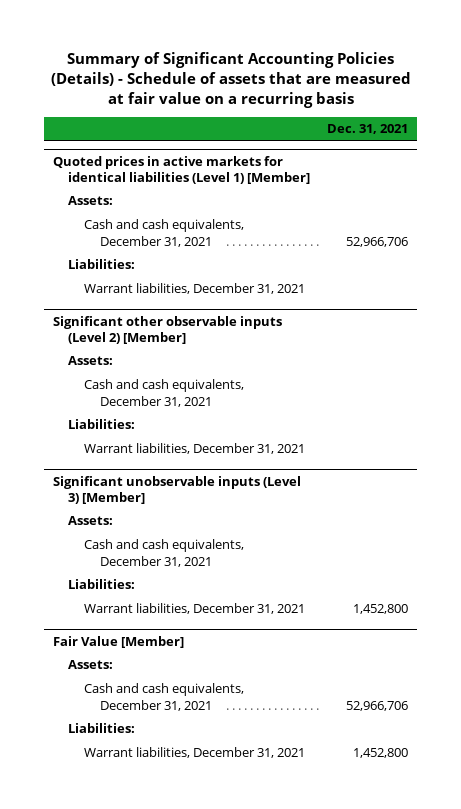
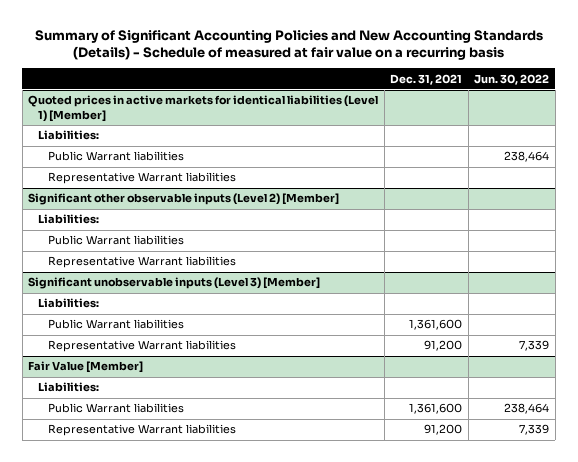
[50,52,411,108] Summary of Significant Accounting Policies (Details) - Schedule of assets that are measured at fair value on a recurring basis -> [34,29,543,61] Summary of Significant Accounting Policies and New Accounting Standards (Details) - Schedule of measured at fair value on a recurring basis
none -> [474,73,550,85] Jun. 30, 2022
[68,196,114,206] Assets: -> none
[84,219,245,247] Cash and cash equivalents, December 31, 2021 -> none
[84,283,306,295] Warrant liabilities, December 31, 2021 -> [47,151,184,162] Public Warrant liabilities
none -> [47,172,236,185] Representative Warrant liabilities
[68,356,114,366] Assets: -> none
[84,379,245,407] Cash and cash equivalents, December 31, 2021 -> none
[84,443,306,455] Warrant liabilities, December 31, 2021 -> [47,235,184,246] Public Warrant liabilities
none -> [47,256,236,269] Representative Warrant liabilities
[68,516,114,526] Assets: -> none
[84,539,245,567] Cash and cash equivalents, December 31, 2021 -> none
[84,603,306,615] Warrant liabilities, December 31, 2021 -> [47,319,184,330] Public Warrant liabilities
[353,604,409,615] 1,452,800 -> [409,319,463,331] 1,361,600
none -> [47,340,236,353] Representative Warrant liabilities
[68,660,114,670] Assets: -> none
[84,683,245,711] Cash and cash equivalents, December 31, 2021 -> none
[84,747,306,759] Warrant liabilities, December 31, 2021 -> [47,403,184,414] Public Warrant liabilities
[353,748,409,759] 1,452,800 -> [409,403,463,415] 1,361,600
none -> [47,424,236,437] Representative Warrant liabilities

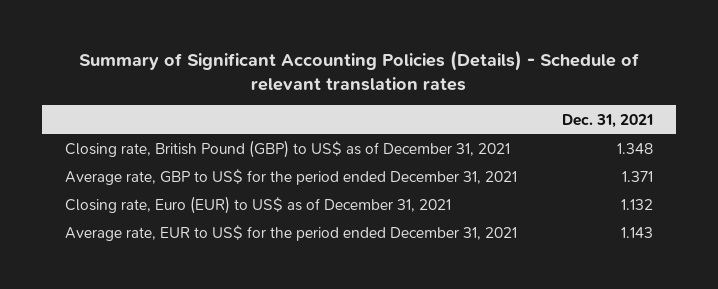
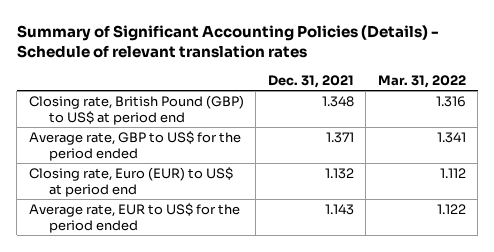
none -> [377,74,466,88] Mar. 31, 2022
[64,140,510,159] Closing rate, British Pound (GBP) to US$ as of December 31, 2021 -> [28,94,244,126] Closing rate, British Pound (GBP) to US$ at period end
[64,169,517,186] Average rate, GBP to US$ for the period ended December 31, 2021 -> [28,130,241,162] Average rate, GBP to US$ for the period ended
[64,196,451,215] Closing rate, Euro (EUR) to US$ as of December 31, 2021 -> [28,166,233,198] Closing rate, Euro (EUR) to US$ at period end
[64,225,517,242] Average rate, EUR to US$ for the period ended December 31, 2021 -> [28,202,240,234] Average rate, EUR to US$ for the period ended

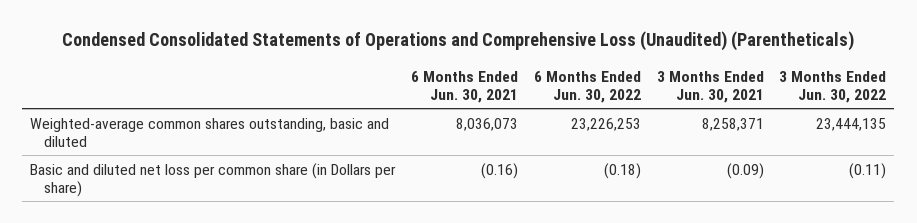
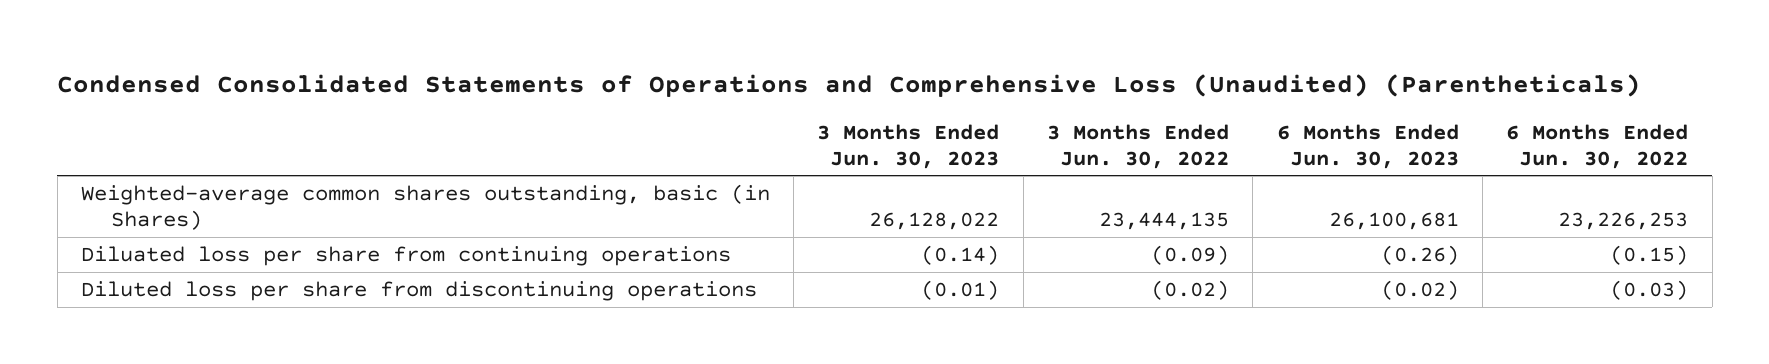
[411,70,519,103] 6 Months Ended Jun. 30, 2021 -> none
[656,70,764,103] 3 Months Ended Jun. 30, 2021 -> none
none -> [817,123,1000,169] 3 Months Ended Jun. 30, 2023
none -> [1276,123,1459,169] 6 Months Ended Jun. 30, 2023
[30,117,390,147] Weighted-average common shares outstanding, basic and diluted -> [80,183,770,231] Weighted-average common shares outstanding, basic (in Shares)
none -> [80,245,731,266] Diluated loss per share from continuing operations
[30,162,397,197] Basic and diluted net loss per common share (in Dollars per share) -> [80,280,757,301] Diluted loss per share from discontinuing operations
[603,162,641,179] (0.18) -> [1610,279,1689,300] (0.03)
[849,162,887,179] (0.11) -> [1151,279,1230,300] (0.02)

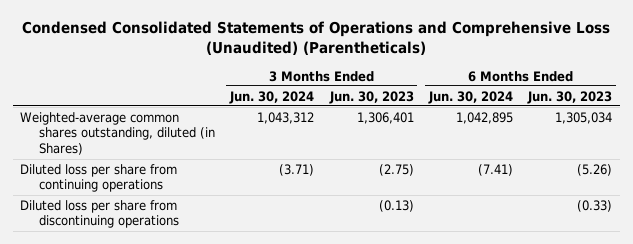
[1047,123,1230,169] 3 Months Ended Jun. 30, 2022 -> none
[1506,123,1689,169] 6 Months Ended Jun. 30, 2022 -> none
none -> [229,90,315,104] Jun. 30, 2024
none -> [427,90,513,104] Jun. 30, 2024
[80,183,770,231] Weighted-average common shares outstanding, basic (in Shares) -> [20,111,215,156] Weighted-average common shares outstanding, diluted (in Shares)
[869,212,1000,231] 26,128,022 -> [356,111,414,124] 1,306,401
[1328,212,1459,231] 26,100,681 -> [555,111,613,124] 1,305,034
[80,245,731,266] Diluated loss per share from continuing operations -> [20,163,178,193] Diluted loss per share from continuing operations
[921,244,1000,265] (0.14) -> [378,163,414,176] (2.75)
[1380,244,1459,265] (0.26) -> [577,163,613,176] (5.26)
[921,279,1000,300] (0.01) -> [378,199,414,212] (0.13)
[1380,279,1459,300] (0.02) -> [577,199,613,212] (0.33)

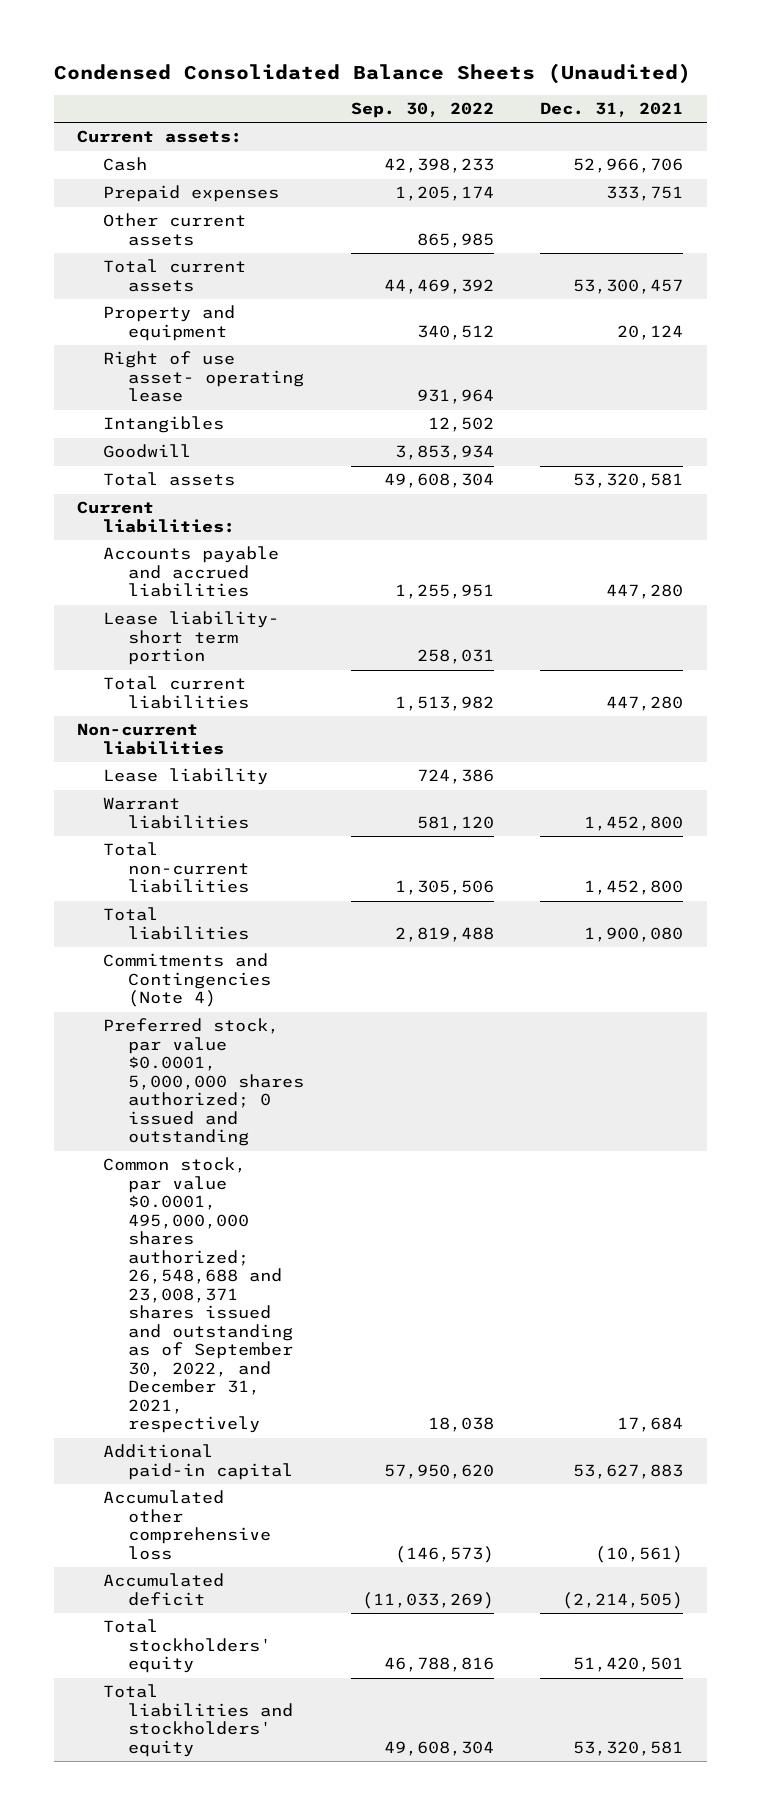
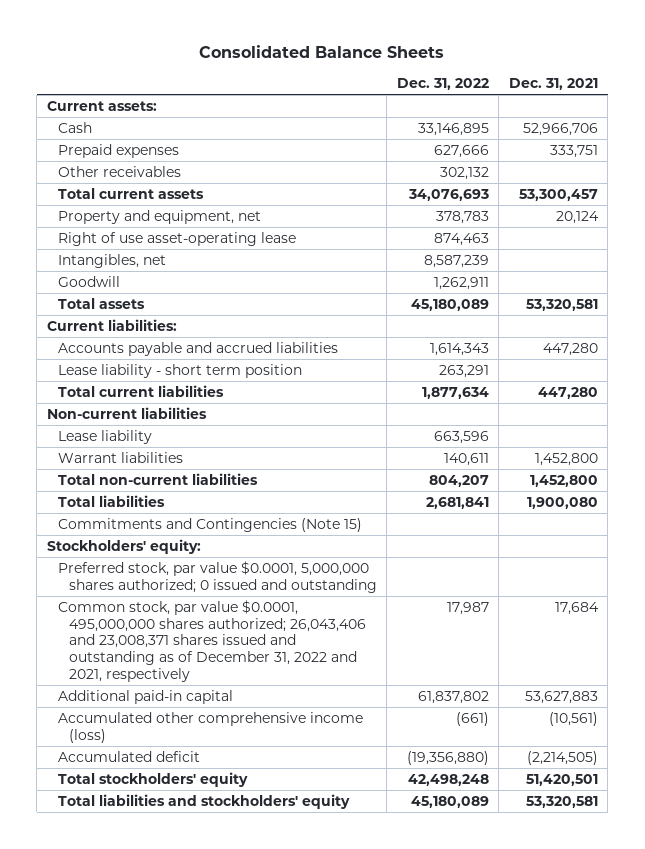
[53,62,691,84] Condensed Consolidated Balance Sheets (Unaudited) -> [199,45,445,59] Consolidated Balance Sheets
[350,102,494,119] Sep. 30, 2022 -> none
none -> [396,78,489,91] Dec. 31, 2022
[102,213,246,246] Other current assets -> [57,165,181,177] Other receivables
[102,305,235,341] Property and equipment -> [57,209,261,224] Property and equipment, net
[102,351,304,403] Right of use asset- operating lease -> [57,231,296,246] Right of use asset-operating lease
[102,416,224,434] Intangibles -> [57,253,166,268] Intangibles, net
[102,611,279,666] Lease liability- short term portion -> [57,363,302,378] Lease liability - short term position
[102,953,271,1008] Commitments and Contingencies (Note 4) -> [57,517,362,532] Commitments and Contingencies (Note 15)
none -> [46,538,201,554] Stockholders' equity:
[102,1157,293,1434] Common stock, par value $0.0001, 495,000,000 shares authorized; 26,548,688 and 23,008,371 shares issued and outstanding as of September 30, 2022, and December 31, 2021, respectively -> [57,599,366,682] Common stock, par value $0.0001, 495,000,000 shares authorized; 26,043,406 and 23,008,371 shares issued and outstanding as of December 31, 2022 and 2021, respectively
[102,1490,271,1560] Accumulated other comprehensive loss -> [57,711,363,743] Accumulated other comprehensive income (loss)

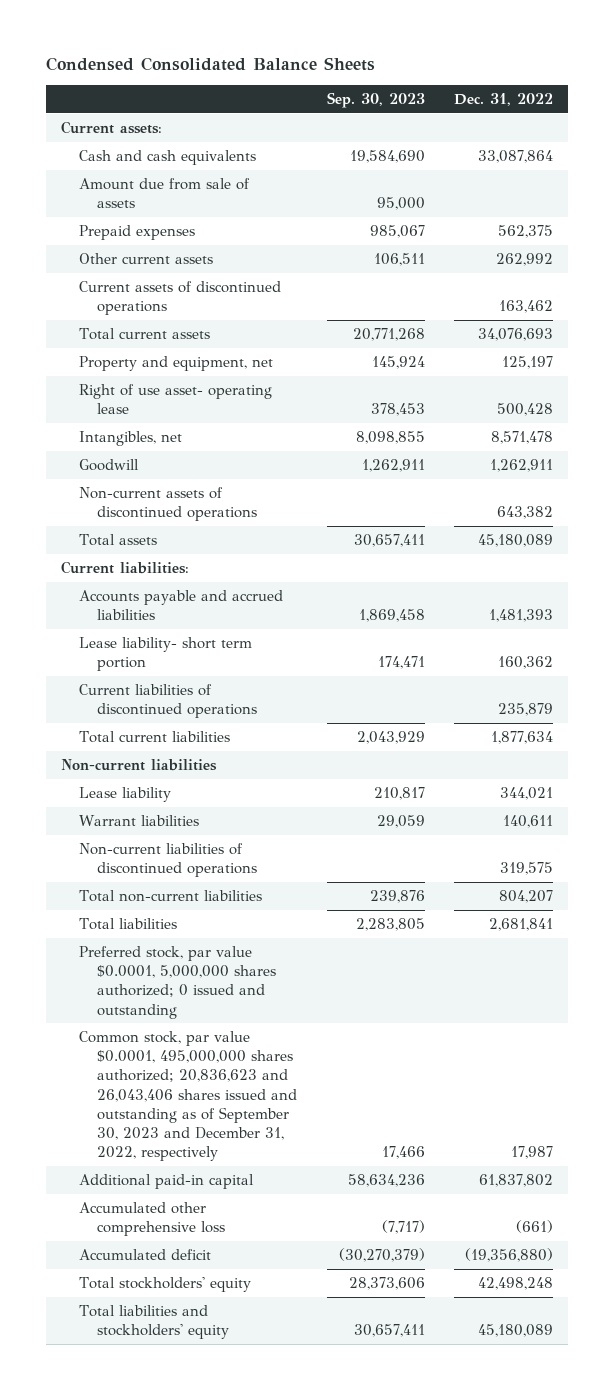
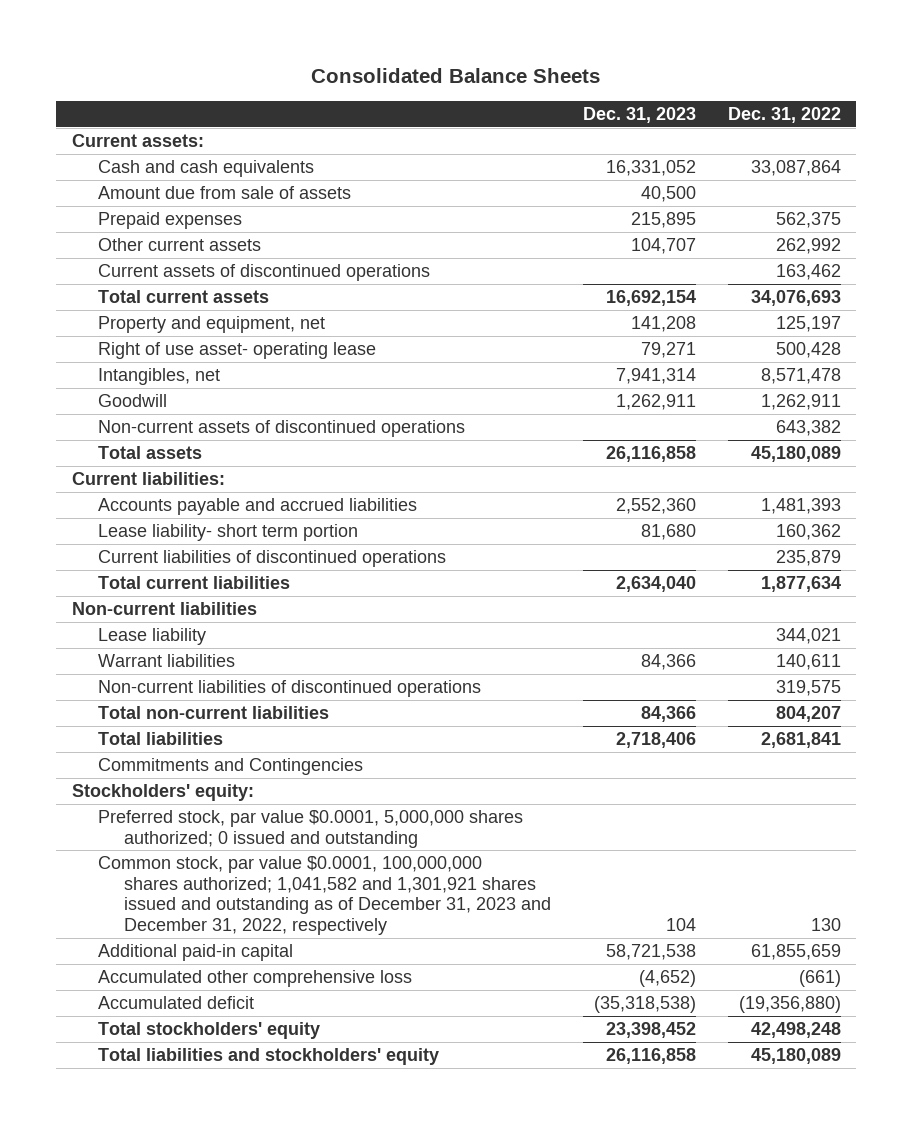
[46,56,376,71] Condensed Consolidated Balance Sheets -> [311,68,601,84] Consolidated Balance Sheets
[326,91,425,108] Sep. 30, 2023 -> none
none -> [582,107,696,124] Dec. 31, 2023
none -> [97,757,363,775] Commitments and Contingencies
none -> [71,783,254,801] Stockholders' equity:
[79,1031,298,1162] Common stock, par value $0.0001, 495,000,000 shares authorized; 20,836,623 and 26,043,406 shares issued and outstanding as of September 30, 2023 and December 31, 2022, respectively -> [97,855,552,936] Common stock, par value $0.0001, 100,000,000 shares authorized; 1,041,582 and 1,301,921 shares issued and outstanding as of December 31, 2023 and December 31, 2022, respectively
[511,1146,554,1160] 17,987 -> [810,918,841,932] 130
[479,1174,554,1188] 61,837,802 -> [750,943,841,960] 61,855,659

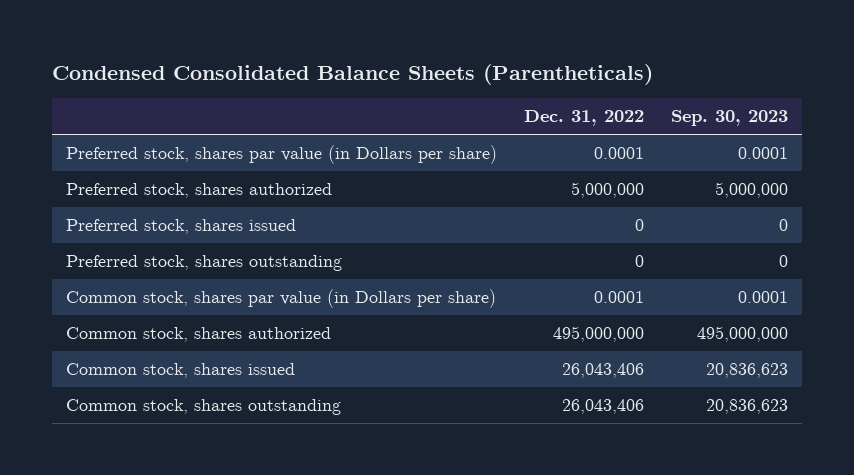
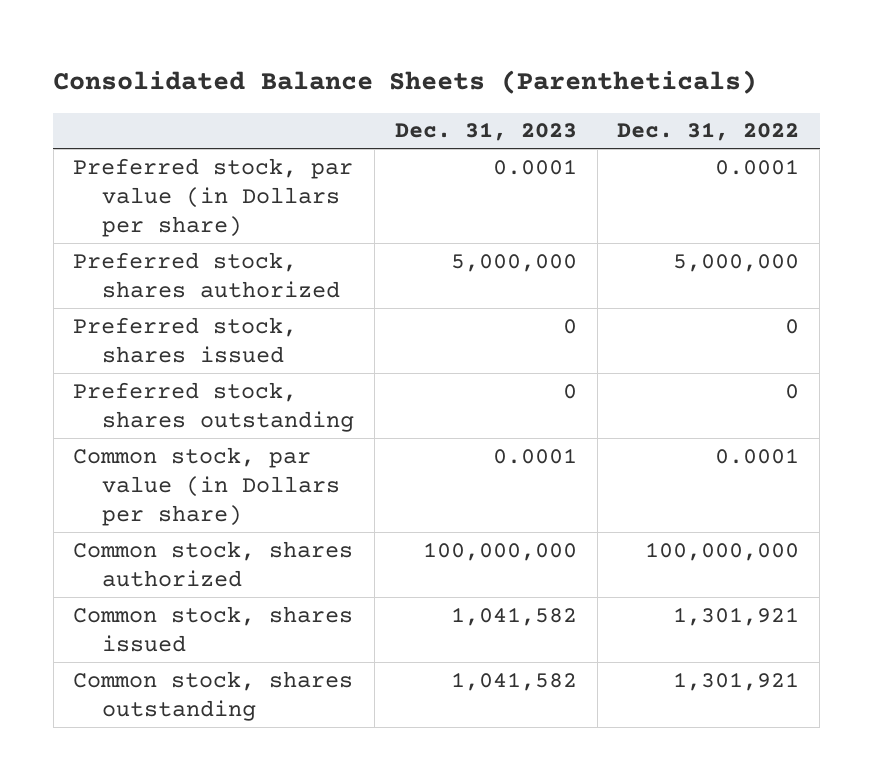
[51,64,653,86] Condensed Consolidated Balance Sheets (Parentheticals) -> [53,70,758,95] Consolidated Balance Sheets (Parentheticals)
[671,110,789,127] Sep. 30, 2023 -> none
none -> [394,122,577,142] Dec. 31, 2023
[65,145,497,165] Preferred stock, shares par value (in Dollars per share) -> [73,157,354,238] Preferred stock, par value (in Dollars per share)
[65,289,496,309] Common stock, shares par value (in Dollars per share) -> [73,446,340,527] Common stock, par value (in Dollars per share)
[552,326,644,343] 495,000,000 -> [645,541,800,561] 100,000,000
[561,363,644,379] 26,043,406 -> [673,606,800,626] 1,301,921
[561,399,644,415] 26,043,406 -> [673,671,800,691] 1,301,921

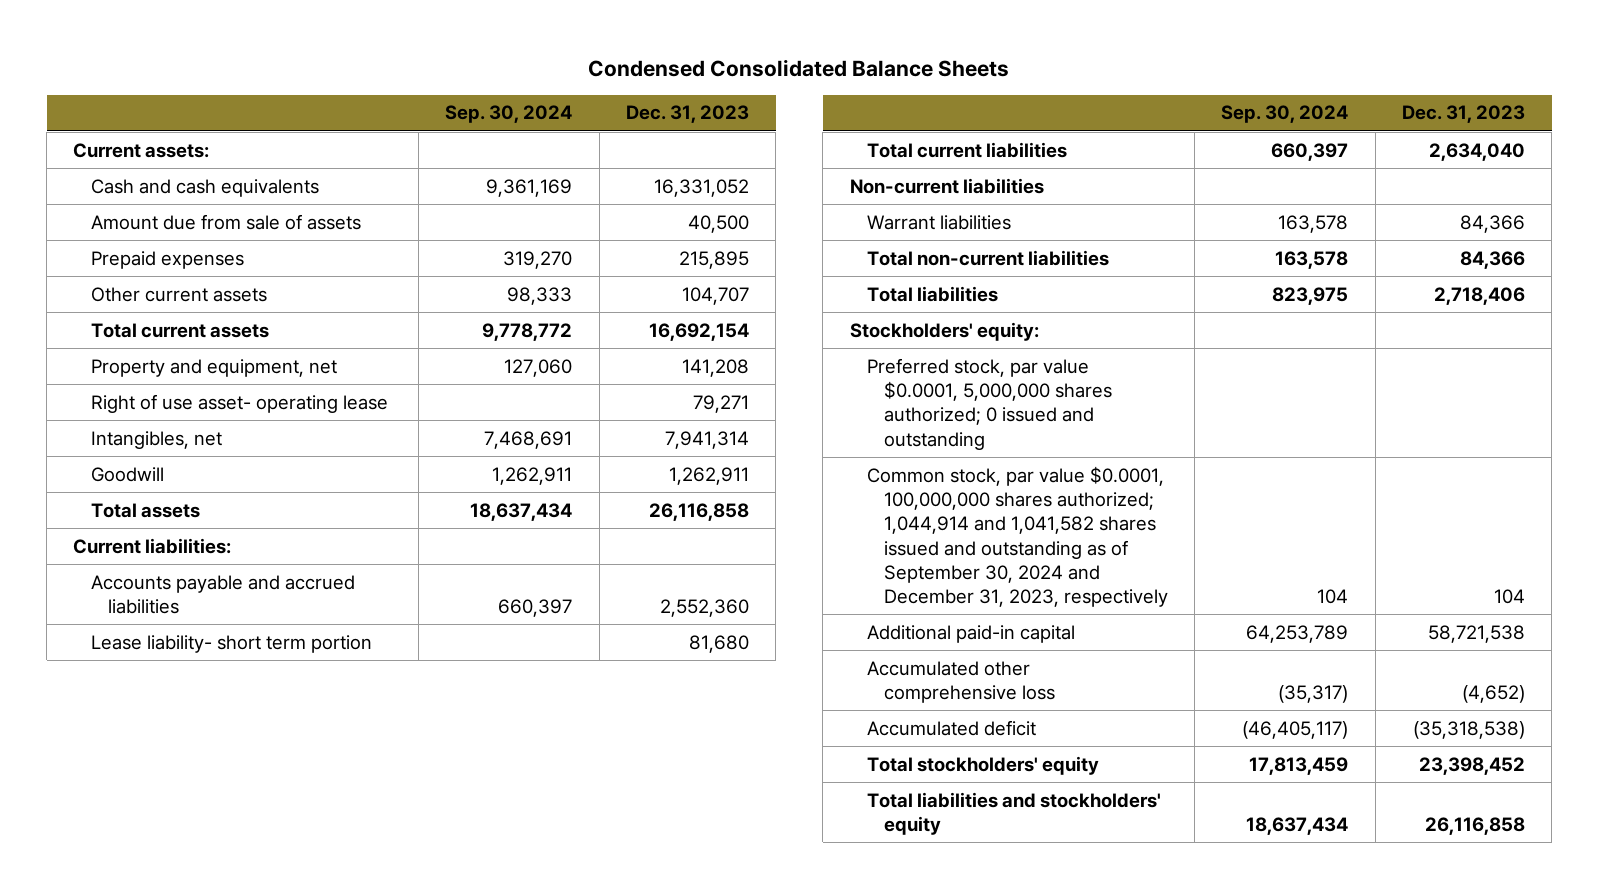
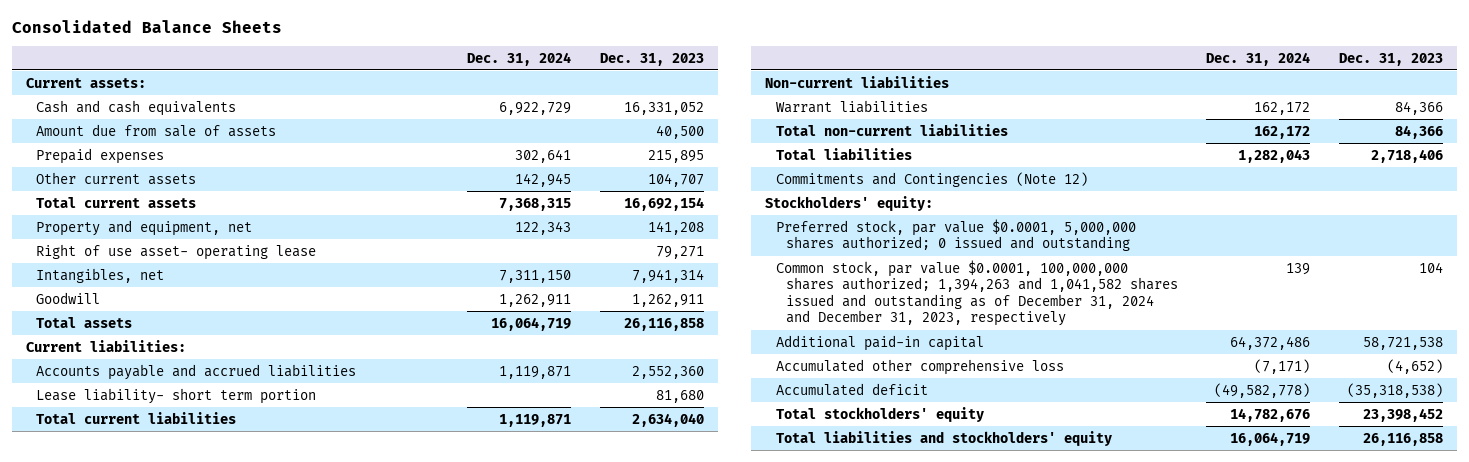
[588,58,1010,77] Condensed Consolidated Balance Sheets -> [11,19,282,33] Consolidated Balance Sheets
[445,105,573,124] Sep. 30, 2024 -> none
none -> [467,51,572,66] Dec. 31, 2024
none -> [775,171,1088,187] Commitments and Contingencies (Note 12)
[866,465,1168,608] Common stock, par value $0.0001, 100,000,000 shares authorized; 1,044,914 and 1,041,582 shares issued and outstanding as of September 30, 2024 and December 31, 2023, respectively -> [775,259,1178,327] Common stock, par value $0.0001, 100,000,000 shares authorized; 1,394,263 and 1,041,582 shares issued and outstanding as of December 31, 2024 and December 31, 2023, respectively

